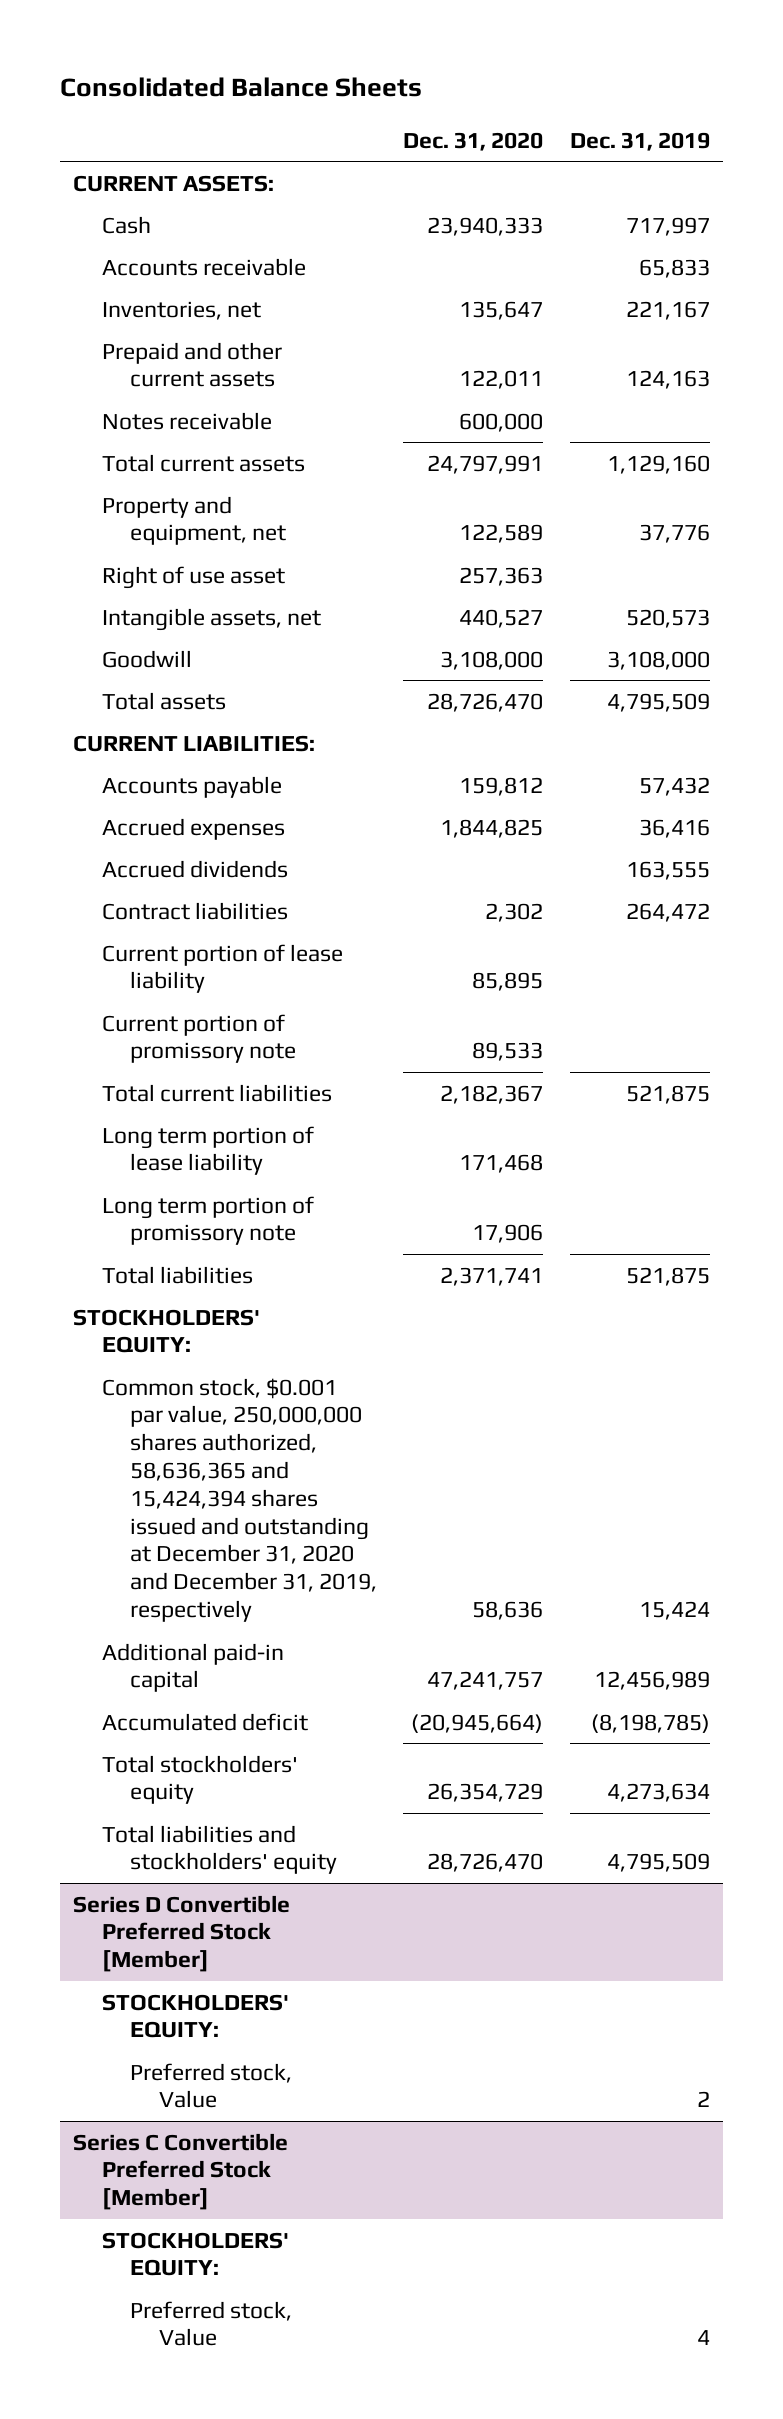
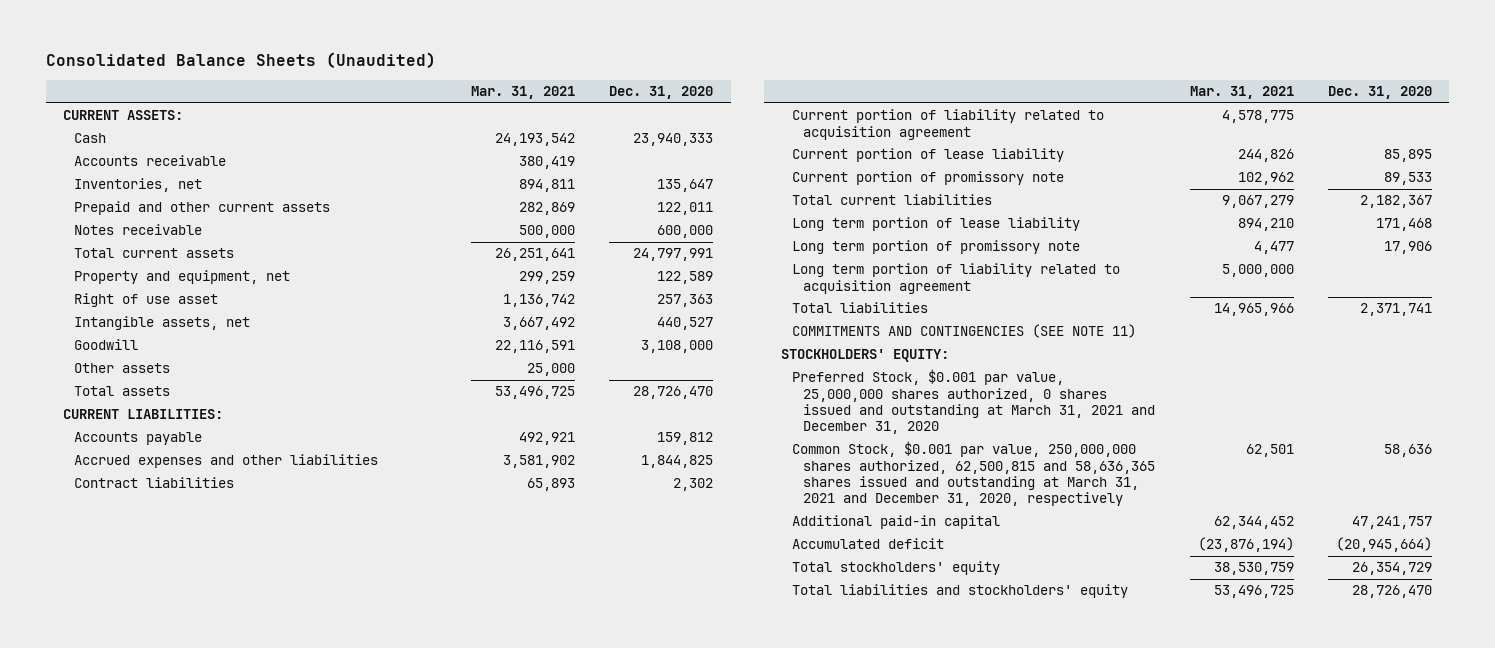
[60,76,423,97] Consolidated Balance Sheets -> [45,52,436,69] Consolidated Balance Sheets (Unaudited)
[569,131,710,151] Dec. 31, 2019 -> none
none -> [471,86,576,100] Mar. 31, 2021
none -> [73,363,170,374] Other assets
[101,859,288,878] Accrued dividends -> none
[101,817,285,840] Accrued expenses -> [73,454,378,469] Accrued expenses and other liabilities
none -> [792,109,1105,140] Current portion of liability related to acquisition agreement
none -> [792,263,1121,294] Long term portion of liability related to acquisition agreement
none -> [792,324,1137,339] COMMITMENTS AND CONTINGENCIES (SEE NOTE 11)
none -> [792,369,1156,434] Preferred Stock, $0.001 par value, 25,000,000 shares authorized, 0 shares issued and outstanding at March 31, 2021 and December 31, 2020
[101,1377,378,1622] Common stock, $0.001 par value, 250,000,000 shares authorized, 58,636,365 and 15,424,394 shares issued and outstanding at December 31, 2020 and December 31, 2019, respectively -> [792,441,1156,506] Common Stock, $0.001 par value, 250,000,000 shares authorized, 62,500,815 and 58,636,365 shares issued and outstanding at March 31, 2021 and December 31, 2020, respectively
[73,1894,291,1973] Series D Convertible Preferred Stock [Member] -> none
[101,1993,289,2039] STOCKHOLDERS' EQUITY: -> none
[130,2062,293,2109] Preferred stock, Value -> none
[73,2132,289,2211] Series C Convertible Preferred Stock [Member] -> none
[101,2231,289,2277] STOCKHOLDERS' EQUITY: -> none
[130,2300,293,2347] Preferred stock, Value -> none

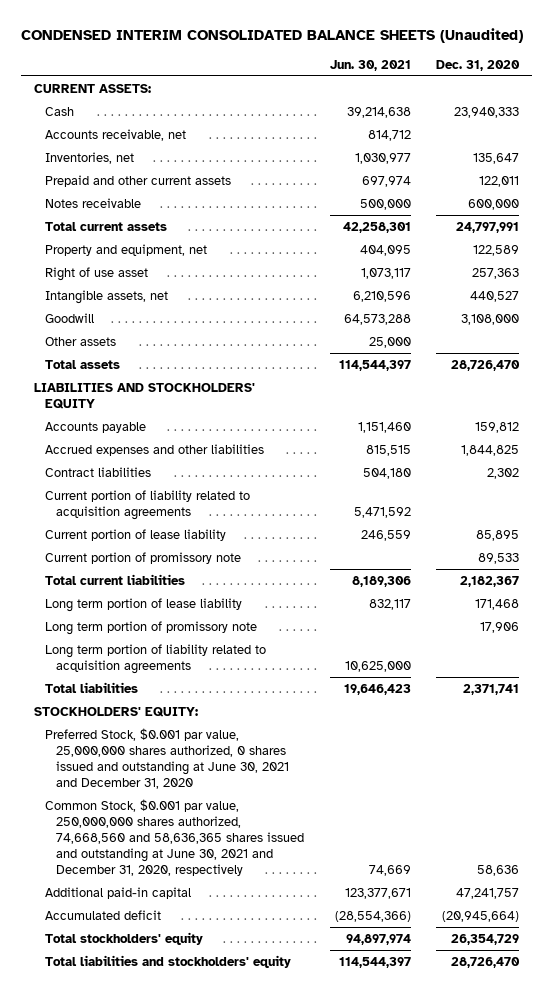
[45,52,436,69] Consolidated Balance Sheets (Unaudited) -> [20,28,523,44] CONDENSED INTERIM CONSOLIDATED BALANCE SHEETS (Unaudited)
[471,86,576,100] Mar. 31, 2021 -> none
none -> [329,59,411,71] Jun. 30, 2021
[73,155,226,167] Accounts receivable -> [44,128,186,141] Accounts receivable, net
[62,409,223,420] CURRENT LIABILITIES: -> none
none -> [33,382,255,409] LIABILITIES AND STOCKHOLDERS' EQUITY
[792,109,1105,140] Current portion of liability related to acquisition agreement -> [44,489,250,520] Current portion of liability related to acquisition agreements
[792,263,1121,294] Long term portion of liability related to acquisition agreement -> [44,643,266,674] Long term portion of liability related to acquisition agreements
[792,324,1137,339] COMMITMENTS AND CONTINGENCIES (SEE NOTE 11) -> none
[792,369,1156,434] Preferred Stock, $0.001 par value, 25,000,000 shares authorized, 0 shares issued and outstanding at March 31, 2021 and December 31, 2020 -> [44,727,289,789] Preferred Stock, $0.001 par value, 25,000,000 shares authorized, 0 shares issued and outstanding at June 30, 2021 and December 31, 2020
[792,441,1156,506] Common Stock, $0.001 par value, 250,000,000 shares authorized, 62,500,815 and 58,636,365 shares issued and outstanding at March 31, 2021 and December 31, 2020, respectively -> [44,798,304,876] Common Stock, $0.001 par value, 250,000,000 shares authorized, 74,668,560 and 58,636,365 shares issued and outstanding at June 30, 2021 and December 31, 2020, respectively

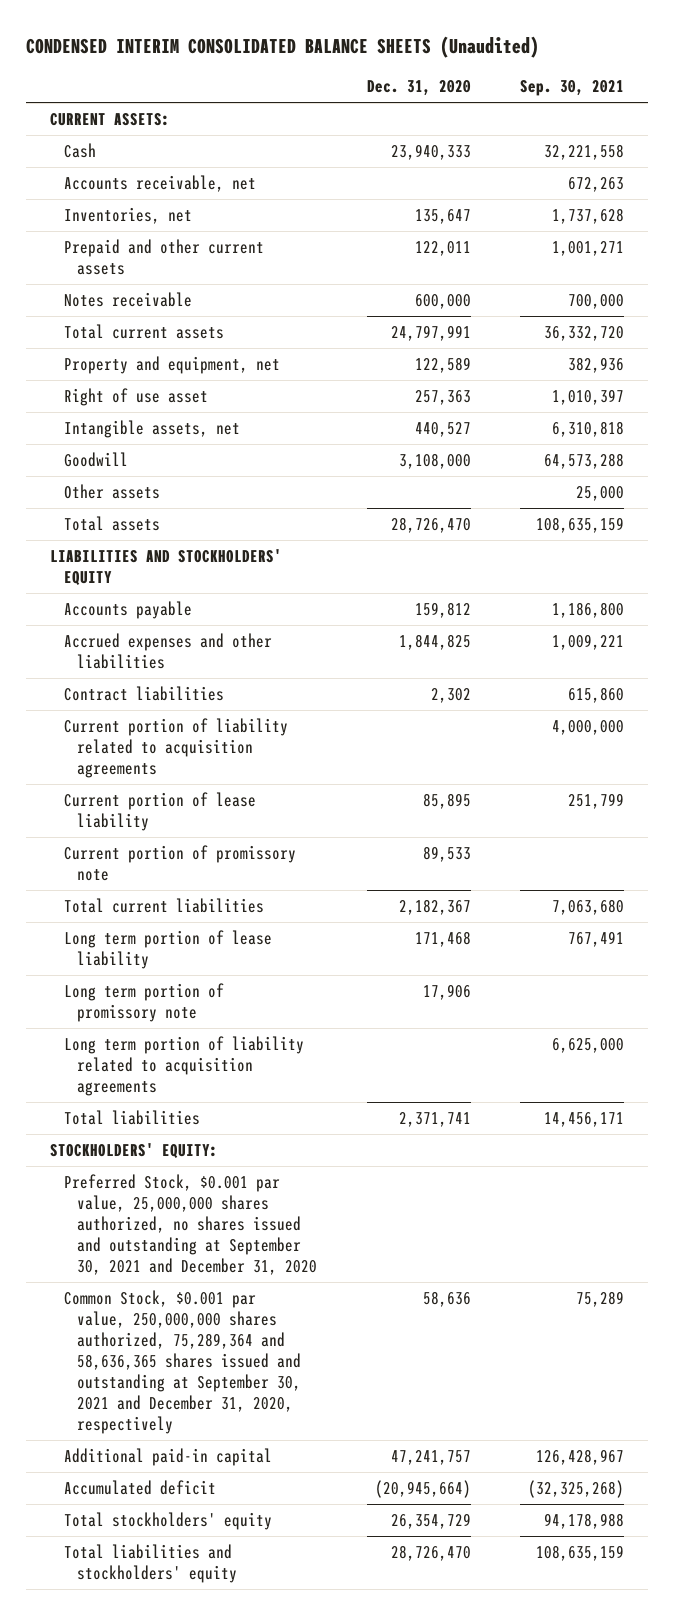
[329,59,411,71] Jun. 30, 2021 -> none
none -> [519,80,624,97] Sep. 30, 2021
[44,727,289,789] Preferred Stock, $0.001 par value, 25,000,000 shares authorized, 0 shares issued and outstanding at June 30, 2021 and December 31, 2020 -> [63,1174,318,1275] Preferred Stock, $0.001 par value, 25,000,000 shares authorized, no shares issued and outstanding at September 30, 2021 and December 31, 2020
[44,798,304,876] Common Stock, $0.001 par value, 250,000,000 shares authorized, 74,668,560 and 58,636,365 shares issued and outstanding at June 30, 2021 and December 31, 2020, respectively -> [63,1290,302,1434] Common Stock, $0.001 par value, 250,000,000 shares authorized, 75,289,364 and 58,636,365 shares issued and outstanding at September 30, 2021 and December 31, 2020, respectively

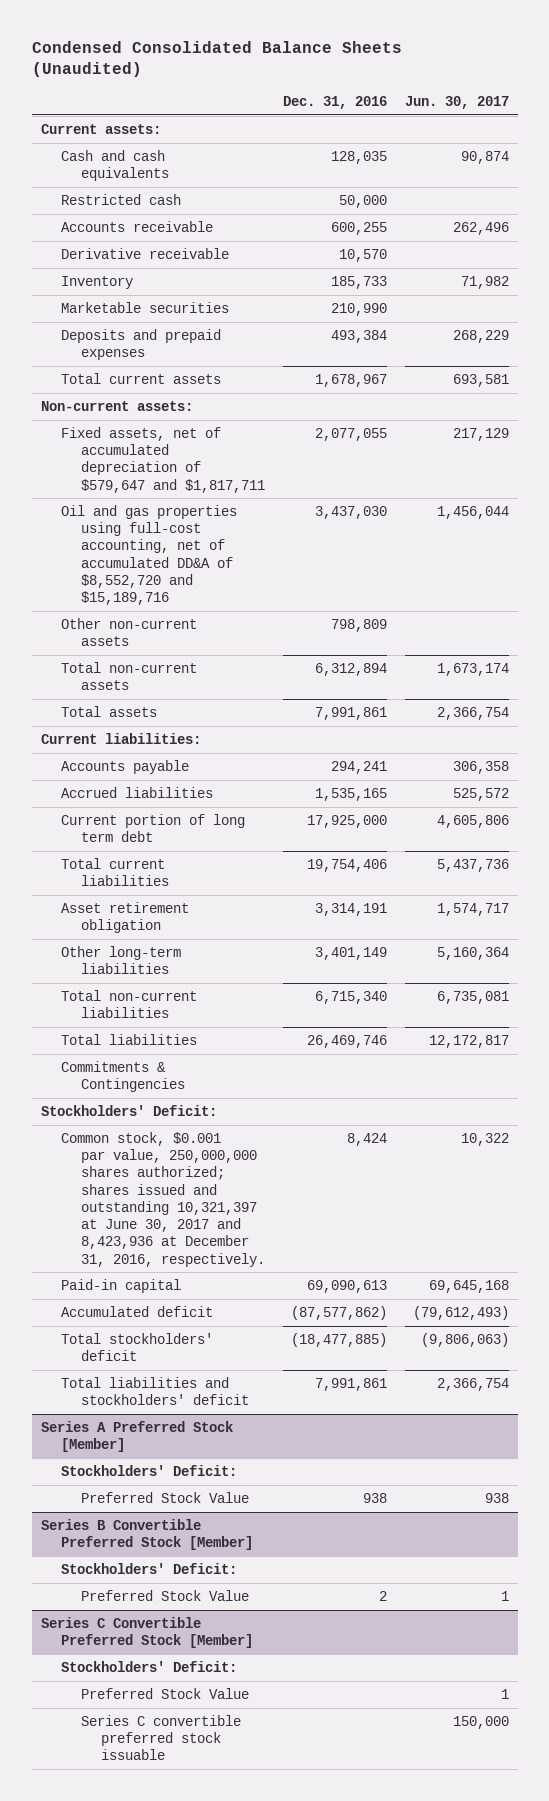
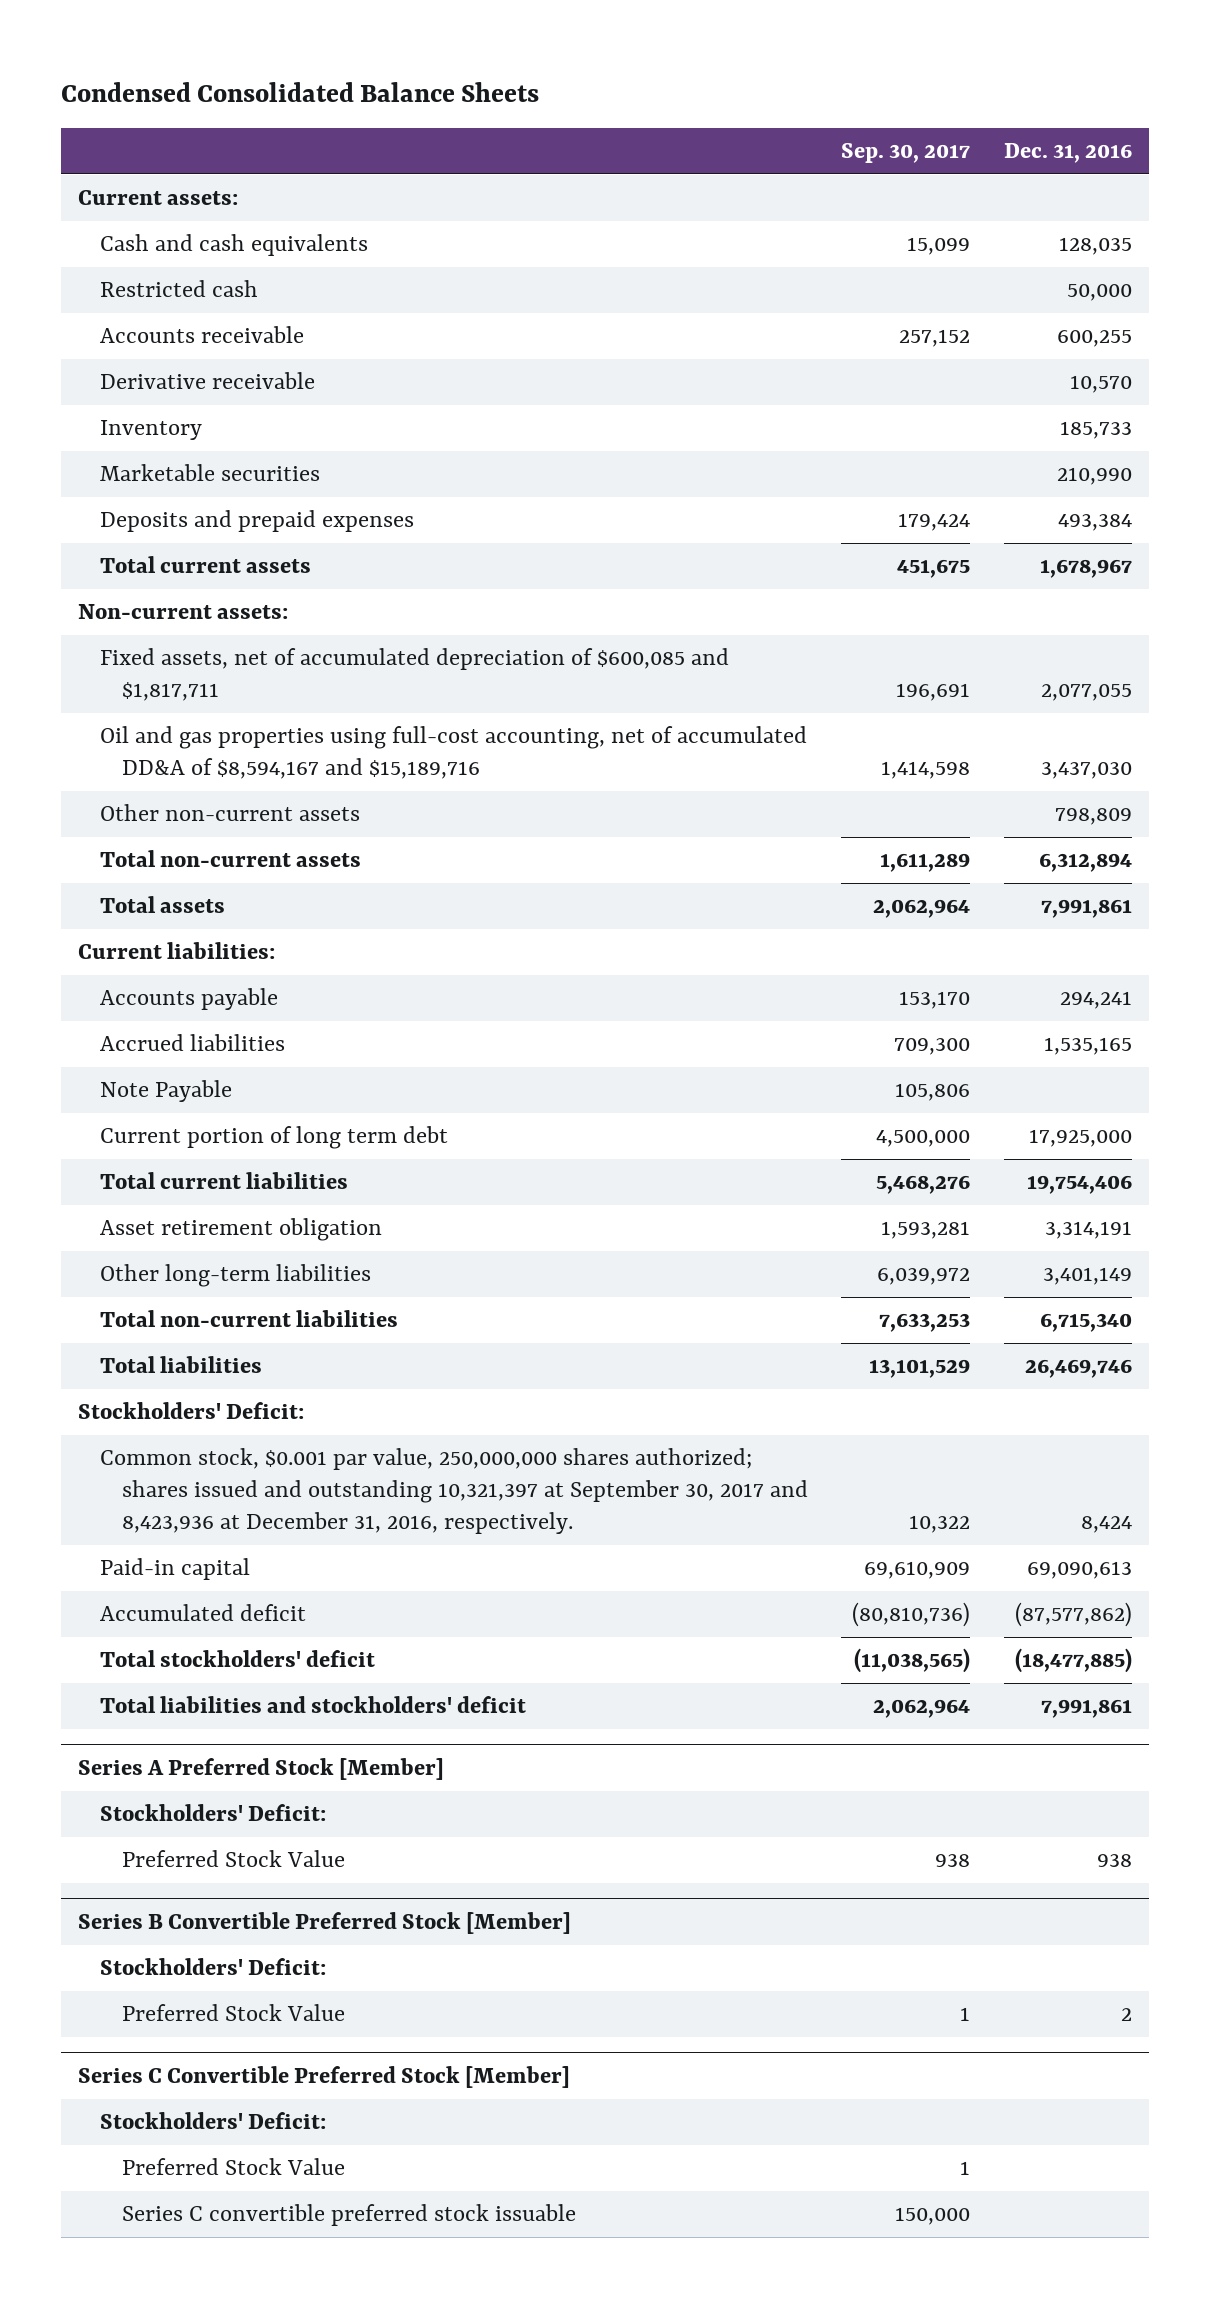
[31,40,402,78] Condensed Consolidated Balance Sheets (Unaudited) -> [61,81,540,102] Condensed Consolidated Balance Sheets
[404,96,509,110] Jun. 30, 2017 -> none
none -> [841,143,971,164] Sep. 30, 2017
[60,426,265,493] Fixed assets, net of accumulated depreciation of $579,647 and $1,817,711 -> [99,648,729,702] Fixed assets, net of accumulated depreciation of $600,085 and $1,817,711
[60,504,237,606] Oil and gas properties using full-cost accounting, net of accumulated DD&A of $8,552,720 and $15,189,716 -> [99,726,807,780] Oil and gas properties using full-cost accounting, net of accumulated DD&A of $8,594,167 and $15,189,716
none -> [99,1080,232,1103] Note Payable
[60,1060,185,1093] Commitments & Contingencies -> none
[60,1131,265,1267] Common stock, $0.001 par value, 250,000,000 shares authorized; shares issued and outstanding 10,321,397 at June 30, 2017 and 8,423,936 at December 31, 2016, respectively. -> [99,1448,808,1535] Common stock, $0.001 par value, 250,000,000 shares authorized; shares issued and outstanding 10,321,397 at September 30, 2017 and 8,423,936 at December 31, 2016, respectively.

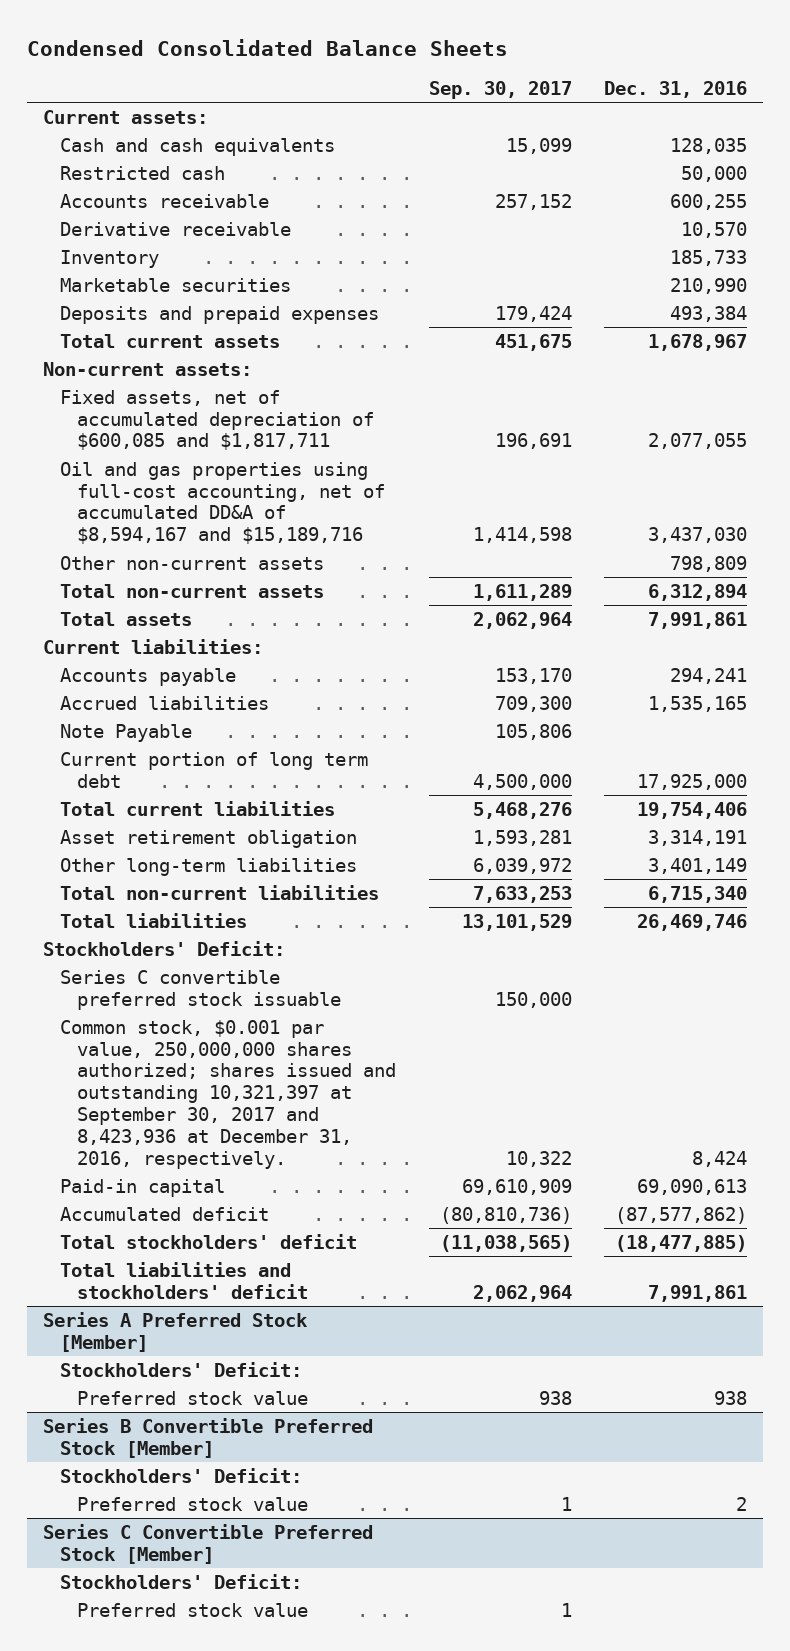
none -> [60,969,342,1010] Series C convertible preferred stock issuable
[121,1850,345,1868] Preferred Stock Value -> [77,1390,309,1405] Preferred stock value
[121,2004,345,2022] Preferred Stock Value -> [77,1496,309,1511] Preferred stock value
[121,2204,576,2227] Series C convertible preferred stock issuable -> none
[121,2158,345,2176] Preferred Stock Value -> [77,1602,309,1617] Preferred stock value

